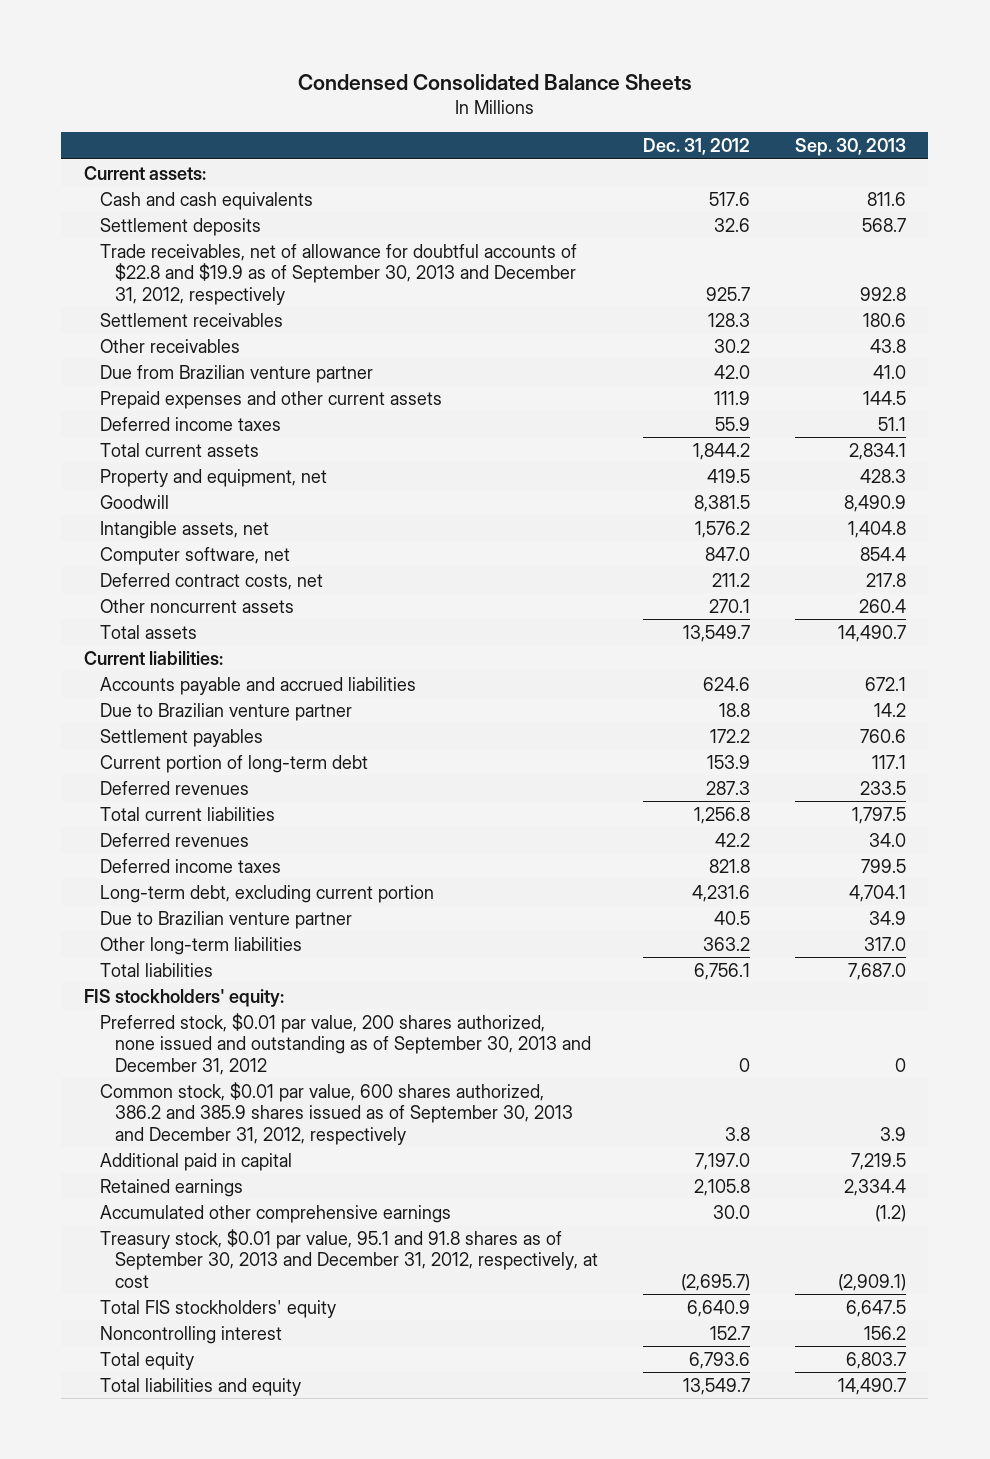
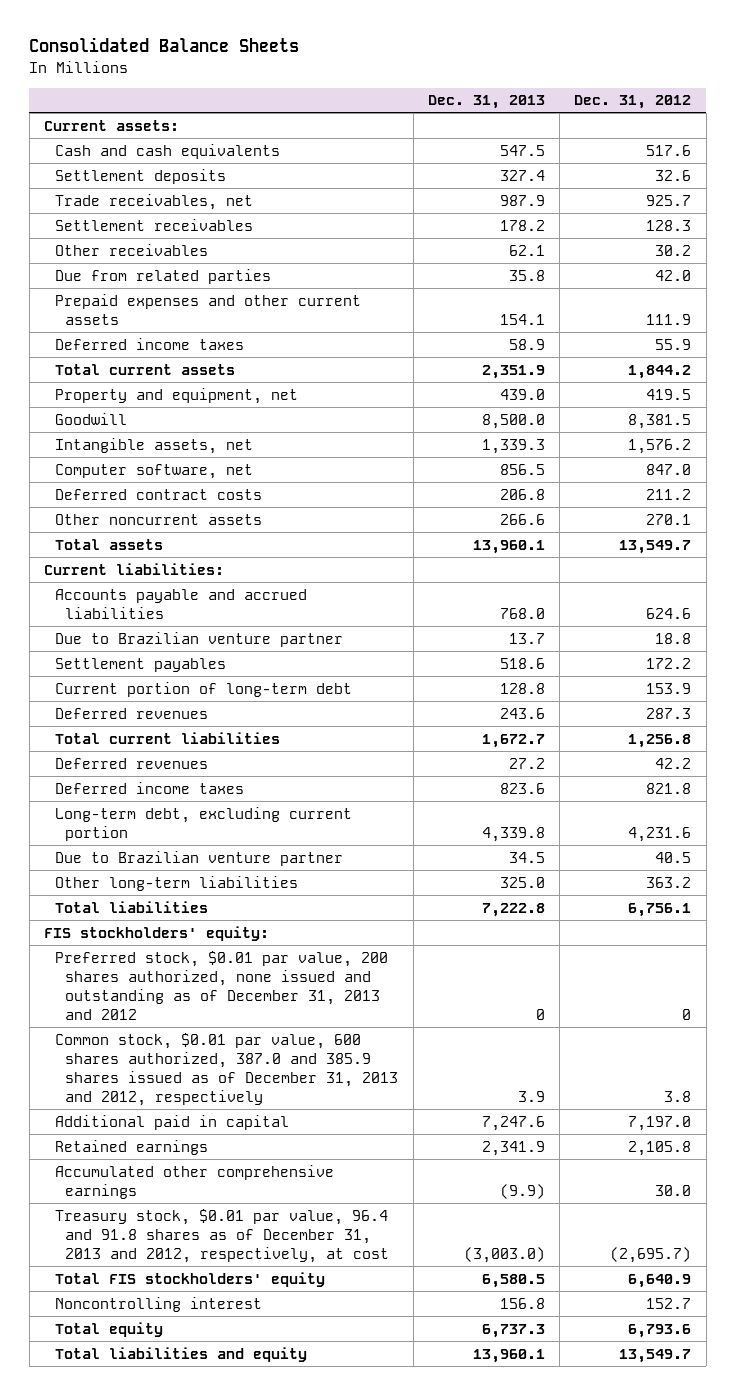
[297,73,692,90] Condensed Consolidated Balance Sheets -> [29,37,300,53] Consolidated Balance Sheets
[795,138,907,157] Sep. 30, 2013 -> none
none -> [427,95,545,110] Dec. 31, 2013
[99,243,577,305] Trade receivables, net of allowance for doubtful accounts of $22.8 and $19.9 as of September 30, 2013 and December 31, 2012, respectively -> [54,193,253,210] Trade receivables, net
[99,364,373,383] Due from Brazilian venture partner -> [54,268,271,284] Due from related parties
[99,572,323,590] Deferred contract costs, net -> [54,488,262,500] Deferred contract costs
[99,1012,592,1075] Preferred stock, $0.01 par value, 200 shares authorized, none issued and outstanding as of September 30, 2013 and December 31, 2012 -> [54,950,388,1021] Preferred stock, $0.01 par value, 200 shares authorized, none issued and outstanding as of December 31, 2013 and 2012
[99,1081,574,1145] Common stock, $0.01 par value, 600 shares authorized, 386.2 and 385.9 shares issued as of September 30, 2013 and December 31, 2012, respectively -> [54,1032,399,1107] Common stock, $0.01 par value, 600 shares authorized, 387.0 and 385.9 shares issued as of December 31, 2013 and 2012, respectively
[99,1228,599,1288] Treasury stock, $0.01 par value, 95.1 and 91.8 shares as of September 30, 2013 and December 31, 2012, respectively, at cost -> [54,1208,390,1263] Treasury stock, $0.01 par value, 96.4 and 91.8 shares as of December 31, 2013 and 2012, respectively, at cost

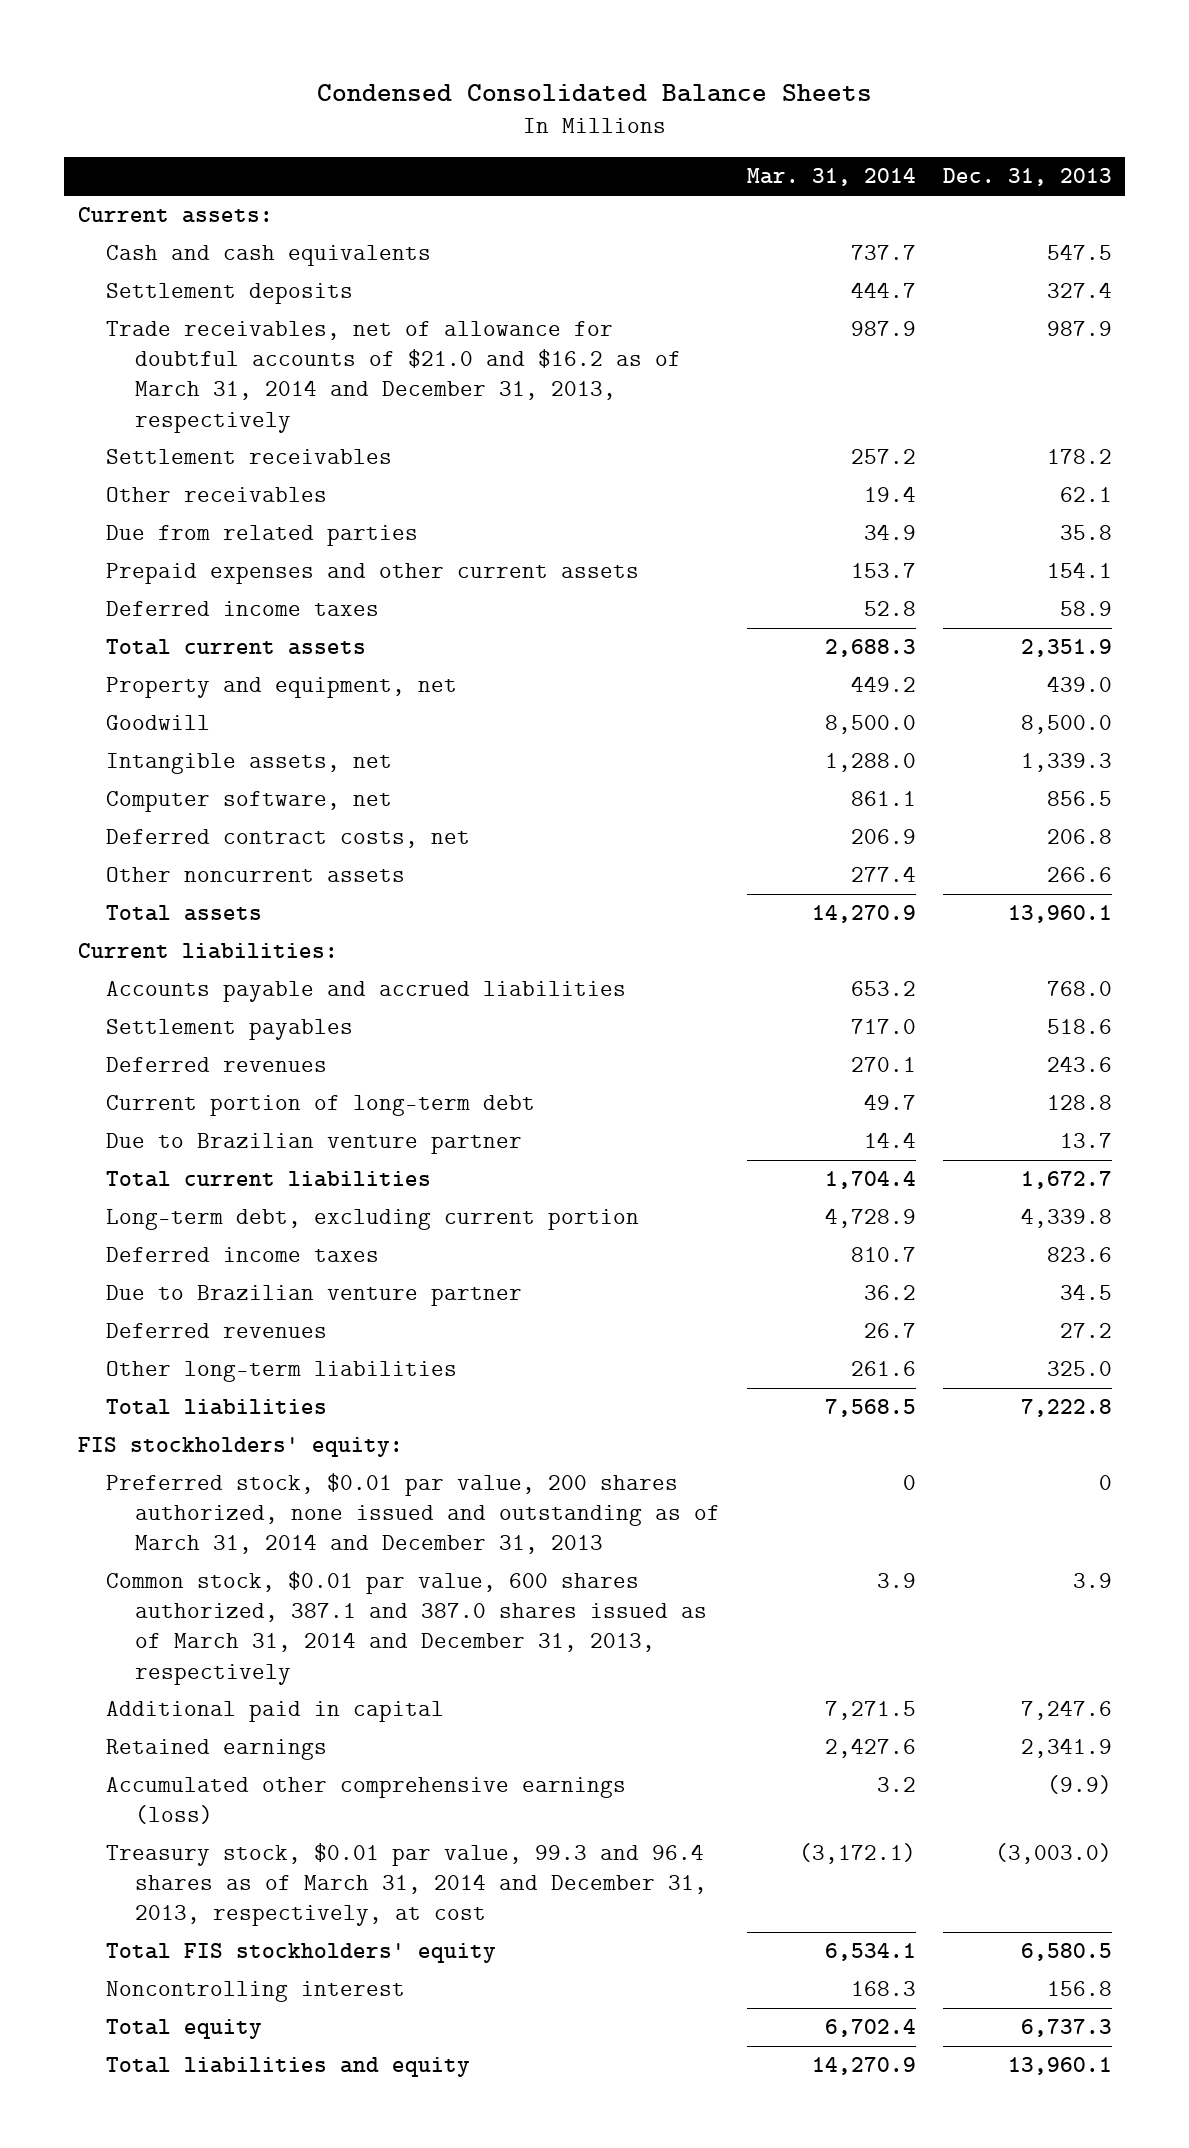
[29,37,300,53] Consolidated Balance Sheets -> [316,84,872,103] Condensed Consolidated Balance Sheets
[574,95,692,110] Dec. 31, 2012 -> none
none -> [746,168,916,187] Mar. 31, 2014
[54,193,253,210] Trade receivables, net -> [106,321,681,433] Trade receivables, net of allowance for doubtful accounts of $21.0 and $16.2 as of March 31, 2014 and December 31, 2013, respectively
[54,488,262,500] Deferred contract costs -> [106,829,471,849] Deferred contract costs, net
[54,681,352,697] Current portion of long-term debt -> [106,1095,536,1117] Current portion of long-term debt
[54,631,343,647] Due to Brazilian venture partner -> [106,1133,523,1155] Due to Brazilian venture partner
[54,781,244,794] Deferred income taxes -> [106,1247,380,1263] Deferred income taxes
[54,757,208,769] Deferred revenues -> [106,1323,328,1339] Deferred revenues
[54,950,388,1021] Preferred stock, $0.01 par value, 200 shares authorized, none issued and outstanding as of December 31, 2013 and 2012 -> [106,1473,720,1555] Preferred stock, $0.01 par value, 200 shares authorized, none issued and outstanding as of March 31, 2014 and December 31, 2013
[54,1032,399,1107] Common stock, $0.01 par value, 600 shares authorized, 387.0 and 385.9 shares issued as of December 31, 2013 and 2012, respectively -> [106,1571,707,1685] Common stock, $0.01 par value, 600 shares authorized, 387.1 and 387.0 shares issued as of March 31, 2014 and December 31, 2013, respectively
[54,1164,334,1199] Accumulated other comprehensive earnings -> [106,1777,627,1825] Accumulated other comprehensive earnings (loss)
[54,1208,390,1263] Treasury stock, $0.01 par value, 96.4 and 91.8 shares as of December 31, 2013 and 2012, respectively, at cost -> [106,1843,707,1927] Treasury stock, $0.01 par value, 99.3 and 96.4 shares as of March 31, 2014 and December 31, 2013, respectively, at cost

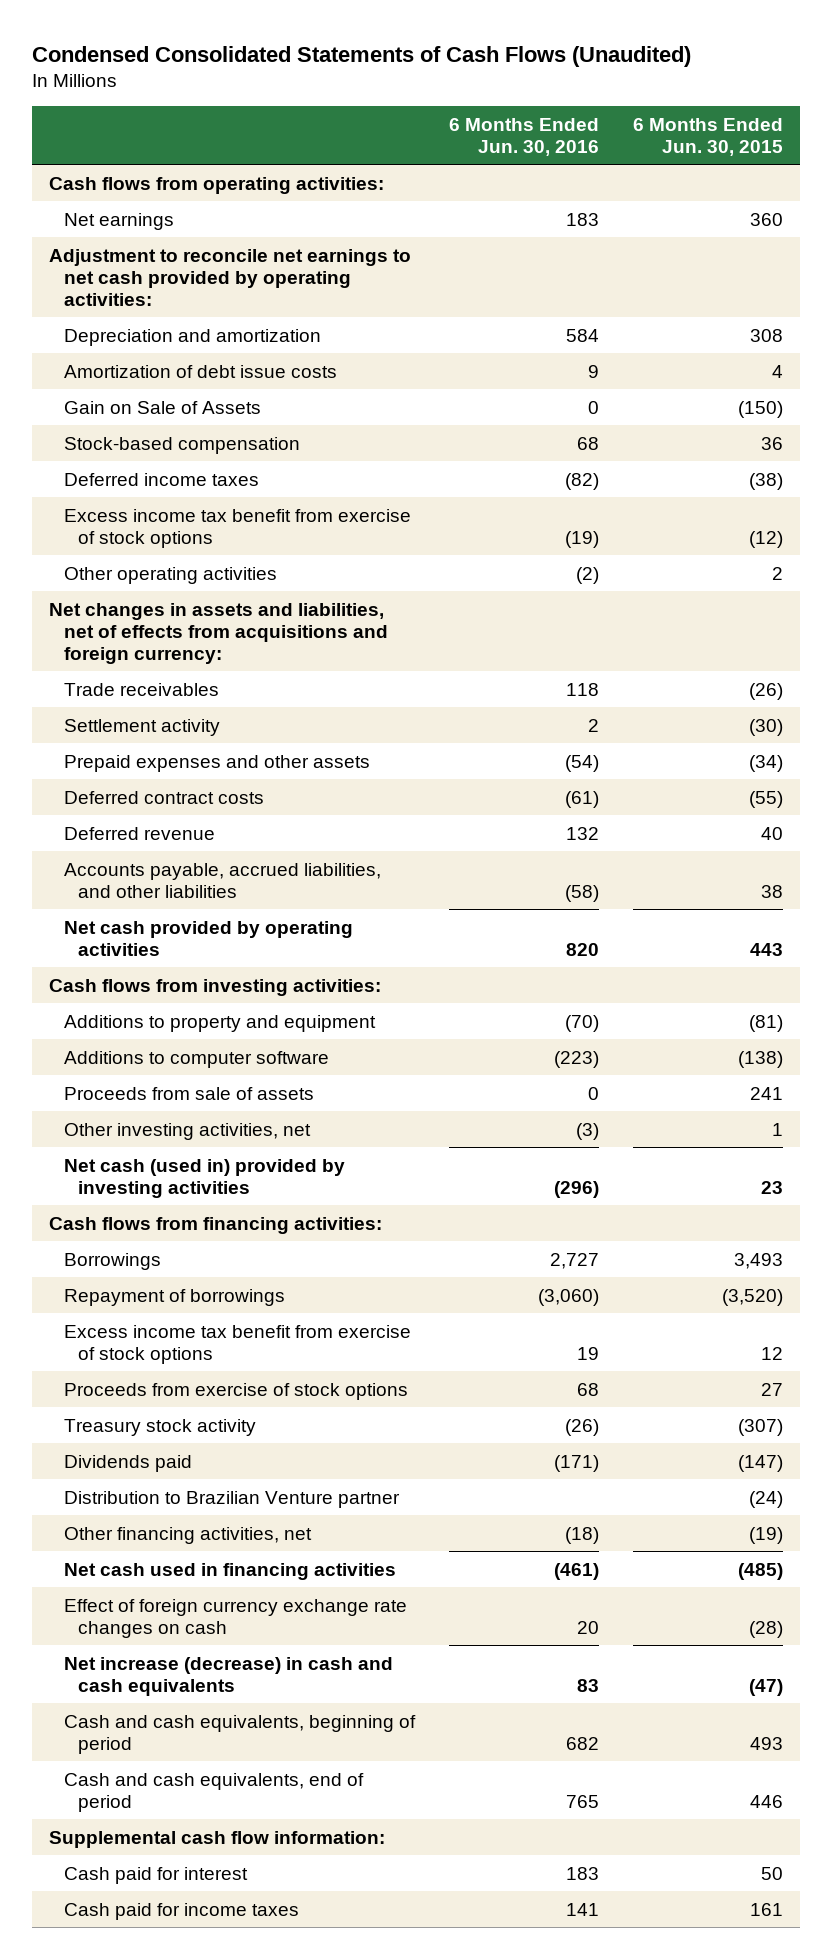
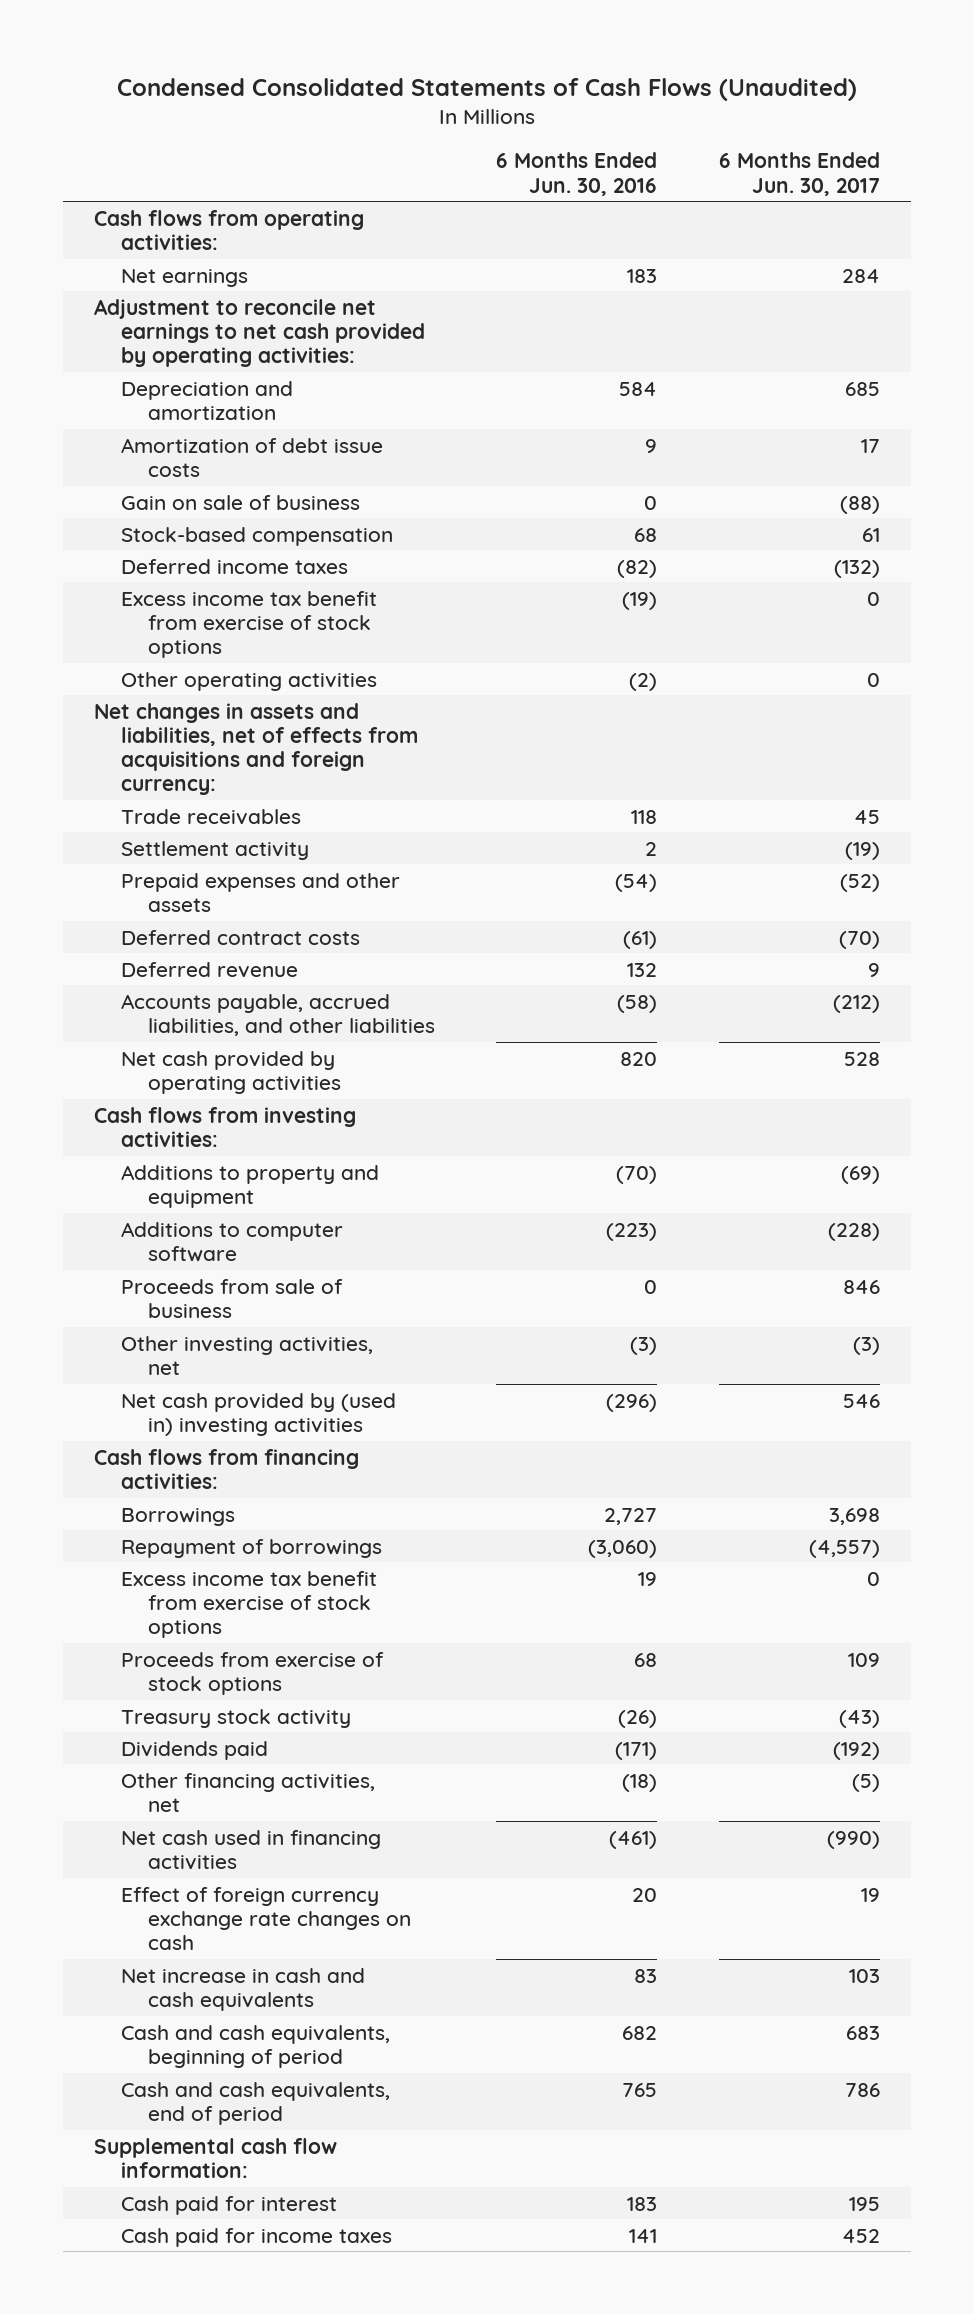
[632,117,783,156] 6 Months Ended Jun. 30, 2015 -> none
none -> [719,152,881,196] 6 Months Ended Jun. 30, 2017
[63,400,261,414] Gain on Sale of Assets -> [120,494,360,510] Gain on sale of business
[63,1086,314,1100] Proceeds from sale of assets -> [120,1278,343,1318] Proceeds from sale of business
[63,1158,345,1198] Net cash (used in) provided by investing activities -> [120,1392,396,1436] Net cash provided by (used in) investing activities
[63,1490,400,1508] Distribution to Brazilian Venture partner -> none
[63,1656,393,1696] Net increase (decrease) in cash and cash equivalents -> [120,1967,365,2011] Net increase in cash and cash equivalents

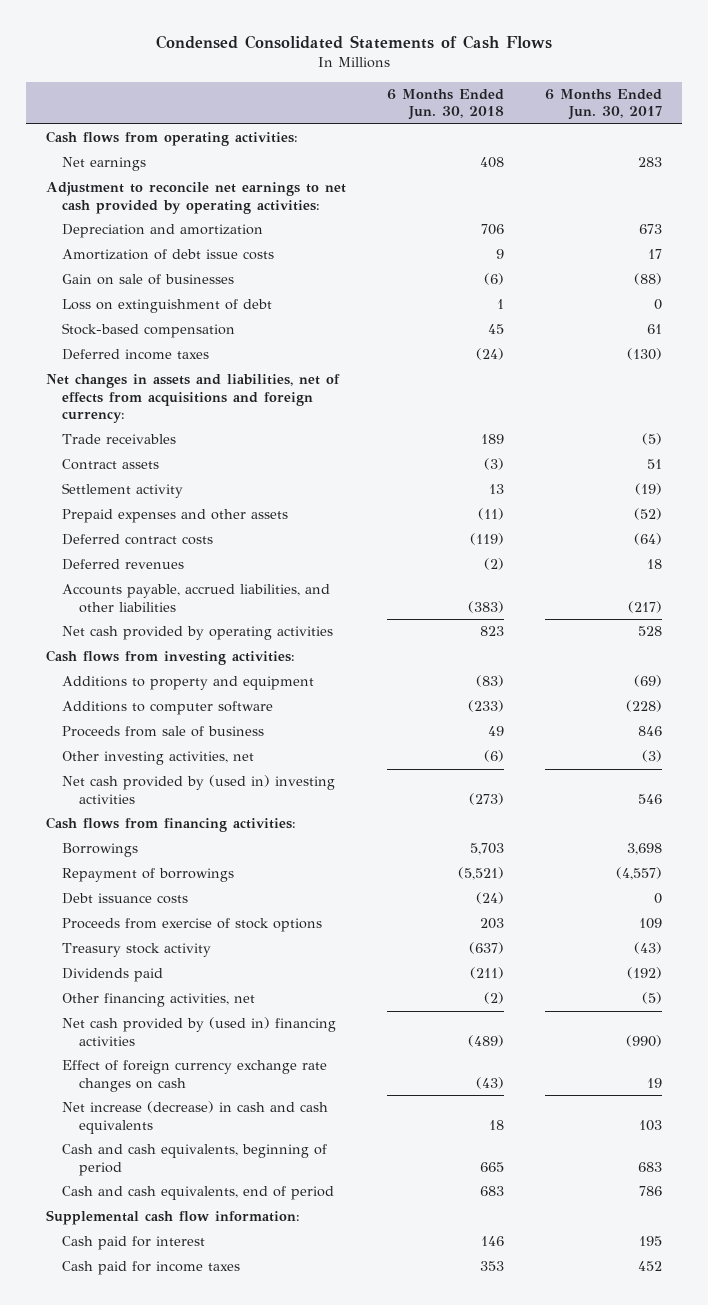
[117,77,858,101] Condensed Consolidated Statements of Cash Flows (Unaudited) -> [156,35,553,50] Condensed Consolidated Statements of Cash Flows
[496,152,658,196] 6 Months Ended Jun. 30, 2016 -> none
none -> [387,88,505,121] 6 Months Ended Jun. 30, 2018
[842,268,881,283] 284 -> [637,157,662,168] 283
[845,381,881,396] 685 -> [638,224,662,235] 673
[120,494,360,510] Gain on sale of business -> [62,274,235,286] Gain on sale of businesses
none -> [62,299,273,314] Loss on extinguishment of debt
[120,590,377,659] Excess income tax benefit from exercise of stock options -> none
[120,671,377,691] Other operating activities -> none
[834,559,881,578] (132) -> [626,348,662,361] (130)
[854,809,881,824] 45 -> [641,433,662,446] (5)
none -> [62,459,160,471] Contract assets
[839,930,881,949] (70) -> [633,533,662,546] (64)
[120,961,298,978] Deferred revenue -> [62,559,185,571] Deferred revenues
[868,962,881,977] 9 -> [646,559,662,570] 18
[833,994,881,1013] (212) -> [627,600,662,613] (217)
[120,1570,377,1639] Excess income tax benefit from exercise of stock options -> none
none -> [62,893,189,905] Debt issuance costs
[120,1829,381,1870] Net cash used in financing activities -> [62,1017,337,1046] Net cash provided by (used in) financing activities
[120,1967,365,2011] Net increase in cash and cash equivalents -> [62,1101,329,1134] Net increase (decrease) in cash and cash equivalents

